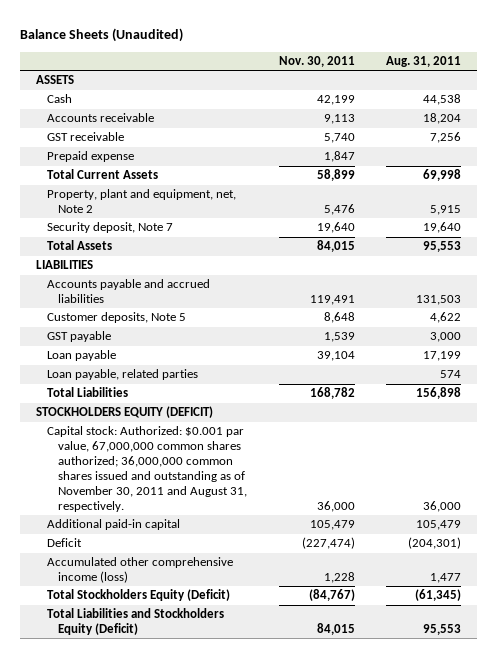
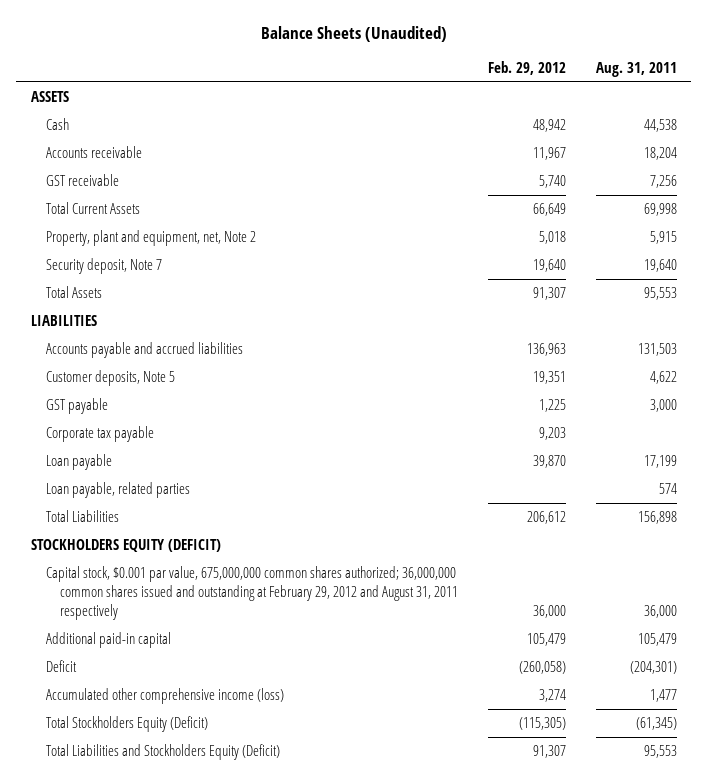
[278,55,355,67] Nov. 30, 2011 -> none
none -> [487,61,566,76] Feb. 29, 2012
[47,151,135,163] Prepaid expense -> none
none -> [45,426,154,443] Corporate tax payable
[47,426,248,512] Capital stock: Authorized: $0.001 par value, 67,000,000 common shares authorized; 36,000,000 common shares issued and outstanding as of November 30, 2011 and August 31, respectively. -> [45,566,458,621] Capital stock, $0.001 par value, 675,000,000 common shares authorized; 36,000,000 common shares issued and outstanding at February 29, 2012 and August 31, 2011 respectively

